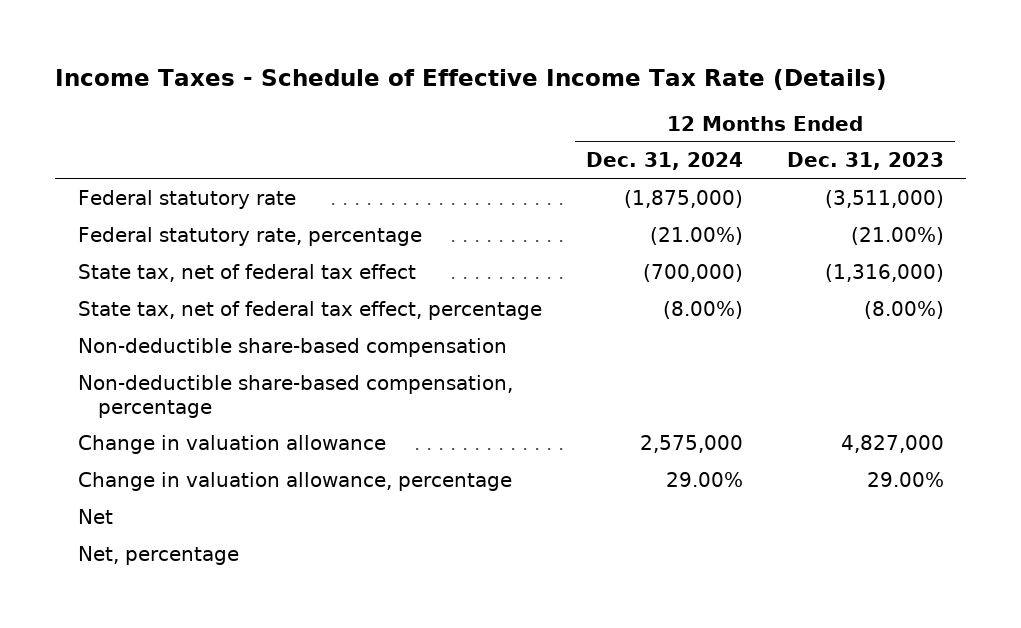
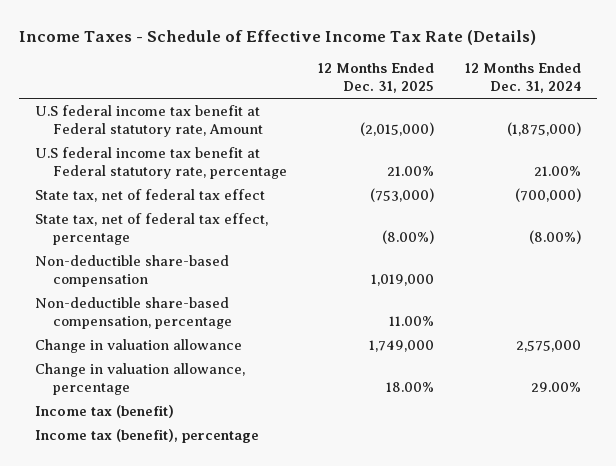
[786,152,944,171] Dec. 31, 2023 -> none
none -> [317,63,434,94] 12 Months Ended Dec. 31, 2025
[77,190,296,210] Federal statutory rate -> [34,104,263,138] U.S federal income tax benefit at Federal statutory rate, Amount
[77,227,422,247] Federal statutory rate, percentage -> [34,146,287,180] U.S federal income tax benefit at Federal statutory rate, percentage
[649,227,743,246] (21.00%) -> [534,166,582,177] 21.00%
[77,509,113,525] Net -> [34,404,174,418] Income tax (benefit)
[77,546,239,566] Net, percentage -> [34,428,259,443] Income tax (benefit), percentage

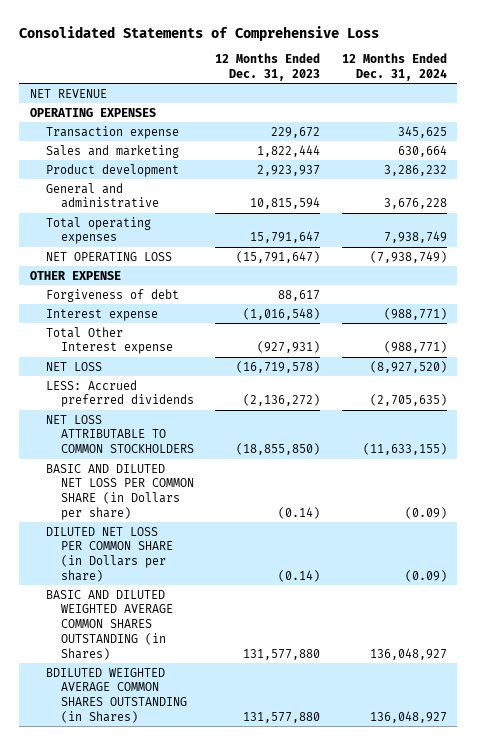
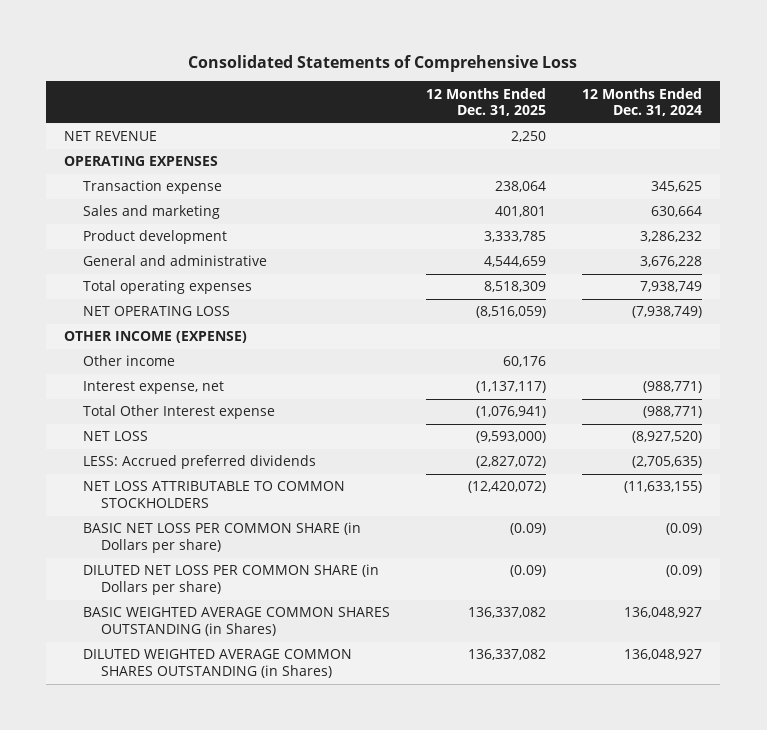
[215,52,321,81] 12 Months Ended Dec. 31, 2023 -> none
none -> [425,87,546,117] 12 Months Ended Dec. 31, 2025
[45,288,179,302] Forgiveness of debt -> none
[30,270,122,280] OTHER EXPENSE -> [64,331,248,344] OTHER INCOME (EXPENSE)
none -> [82,355,175,367] Other income
[45,308,158,321] Interest expense -> [82,381,224,395] Interest expense, net
[45,463,194,521] BASIC AND DILUTED NET LOSS PER COMMON SHARE (in Dollars per share) -> [82,522,361,553] BASIC NET LOSS PER COMMON SHARE (in Dollars per share)
[45,589,173,660] BASIC AND DILUTED WEIGHTED AVERAGE COMMON SHARES OUTSTANDING (in Shares) -> [82,607,390,636] BASIC WEIGHTED AVERAGE COMMON SHARES OUTSTANDING (in Shares)
[45,667,187,724] BDILUTED WEIGHTED AVERAGE COMMON SHARES OUTSTANDING (in Shares) -> [82,649,352,678] DILUTED WEIGHTED AVERAGE COMMON SHARES OUTSTANDING (in Shares)

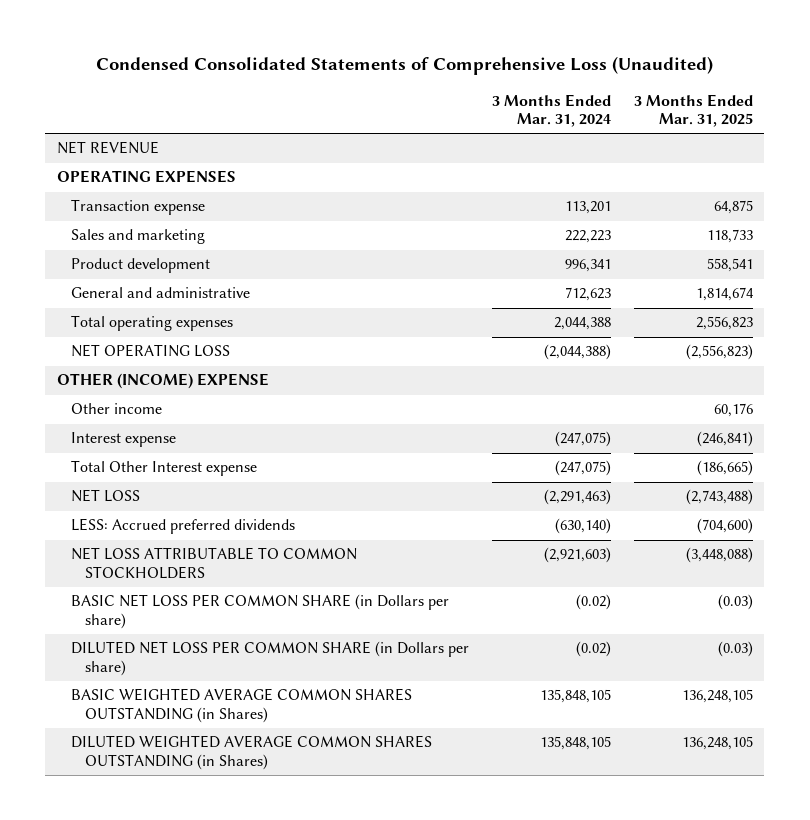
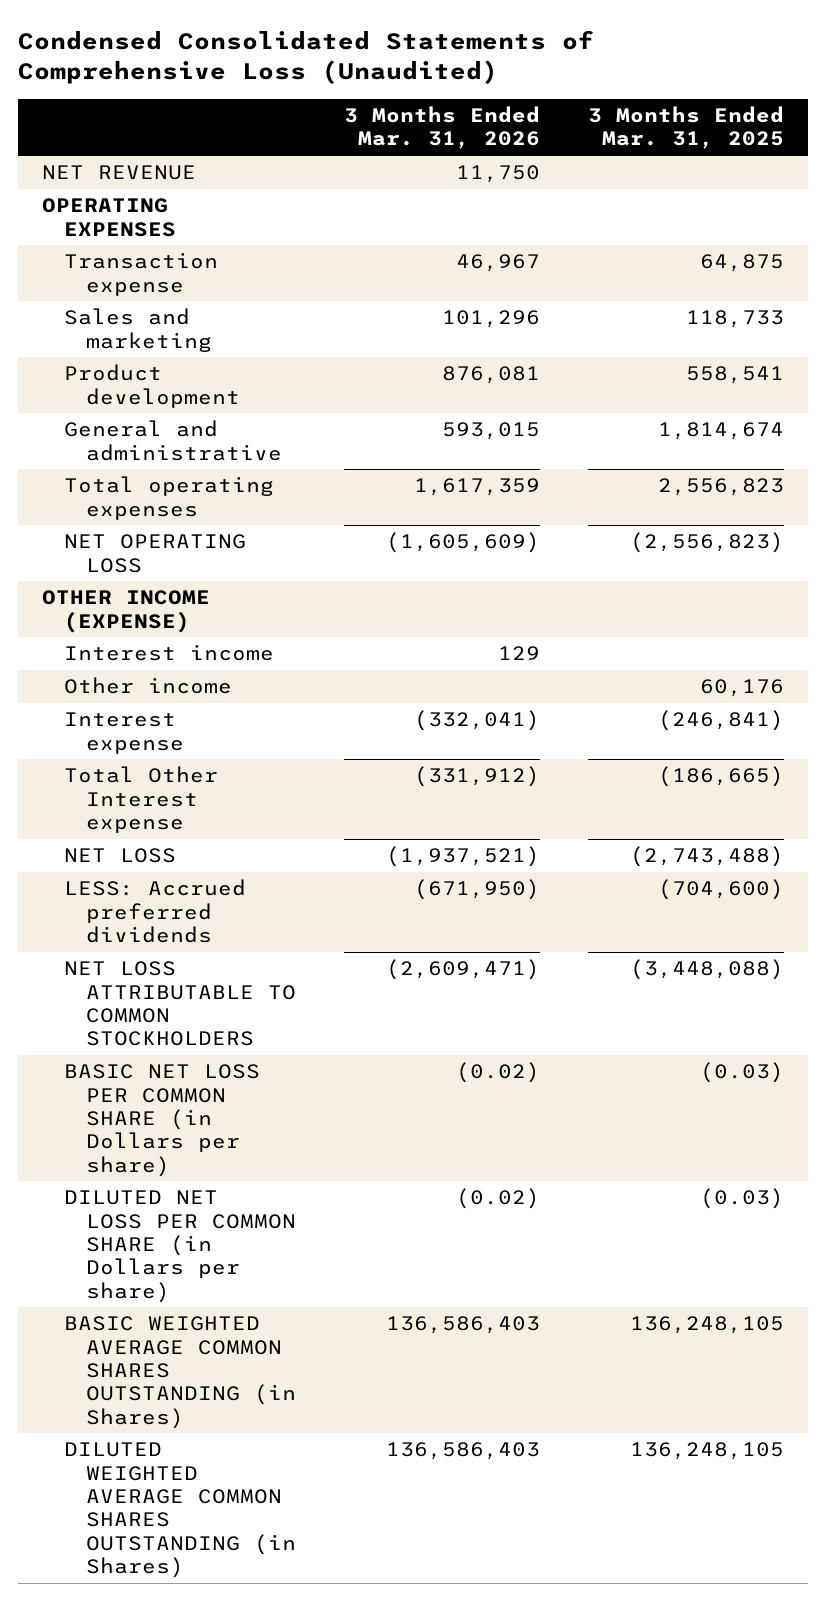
[491,93,611,128] 3 Months Ended Mar. 31, 2024 -> none
none -> [344,106,541,150] 3 Months Ended Mar. 31, 2026
[56,373,269,390] OTHER (INCOME) EXPENSE -> [42,590,211,633] OTHER INCOME (EXPENSE)
none -> [64,644,275,662] Interest income

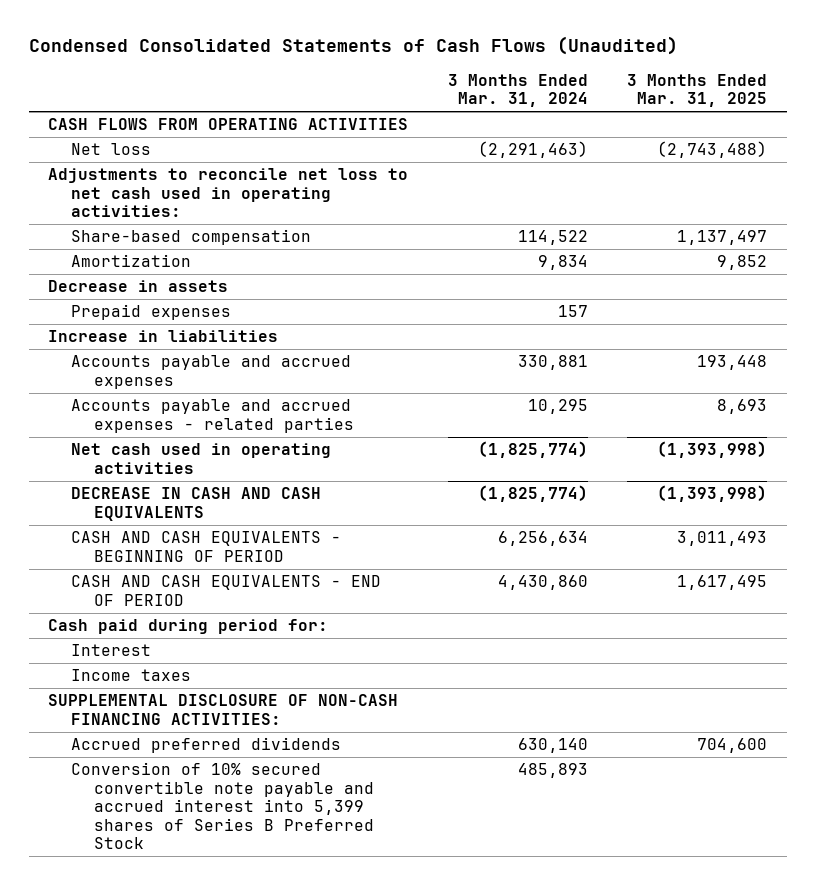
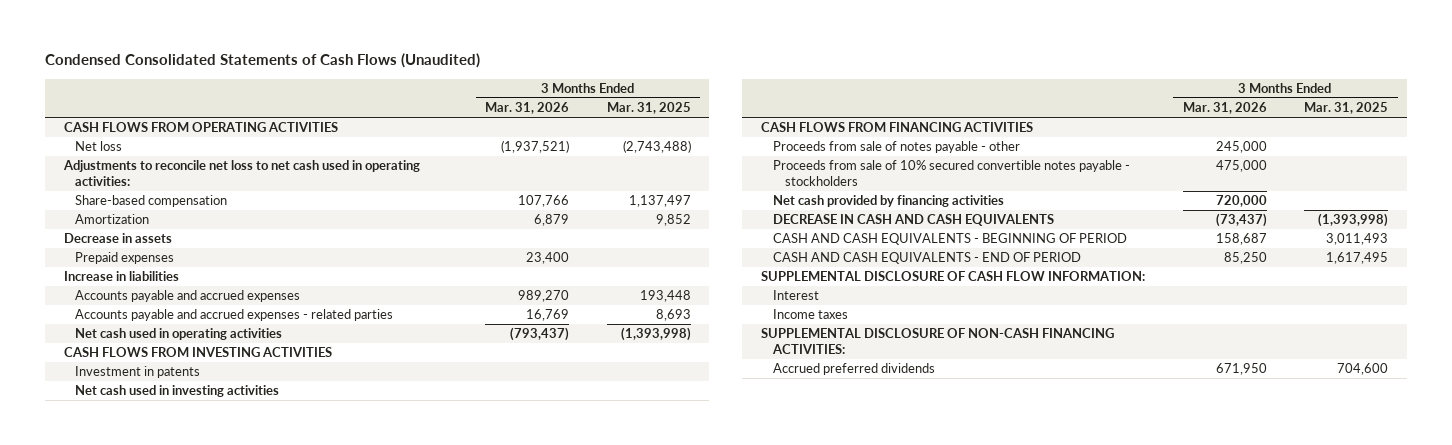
[447,73,588,108] 3 Months Ended Mar. 31, 2024 -> none
none -> [485,102,570,115] Mar. 31, 2026
none -> [63,347,332,358] CASH FLOWS FROM INVESTING ACTIVITIES
none -> [75,366,201,379] Investment in patents
none -> [75,385,280,398] Net cash used in investing activities
none -> [761,122,1034,133] CASH FLOWS FROM FINANCING ACTIVITIES
none -> [772,141,1020,154] Proceeds from sale of notes payable - other
none -> [772,160,1130,187] Proceeds from sale of 10% secured convertible notes payable - stockholders
none -> [772,195,1004,208] Net cash provided by financing activities
[48,619,329,635] Cash paid during period for: -> [761,271,1146,282] SUPPLEMENTAL DISCLOSURE OF CASH FLOW INFORMATION:
[71,762,375,850] Conversion of 10% secured convertible note payable and accrued interest into 5,399 shares of Series B Preferred Stock -> none

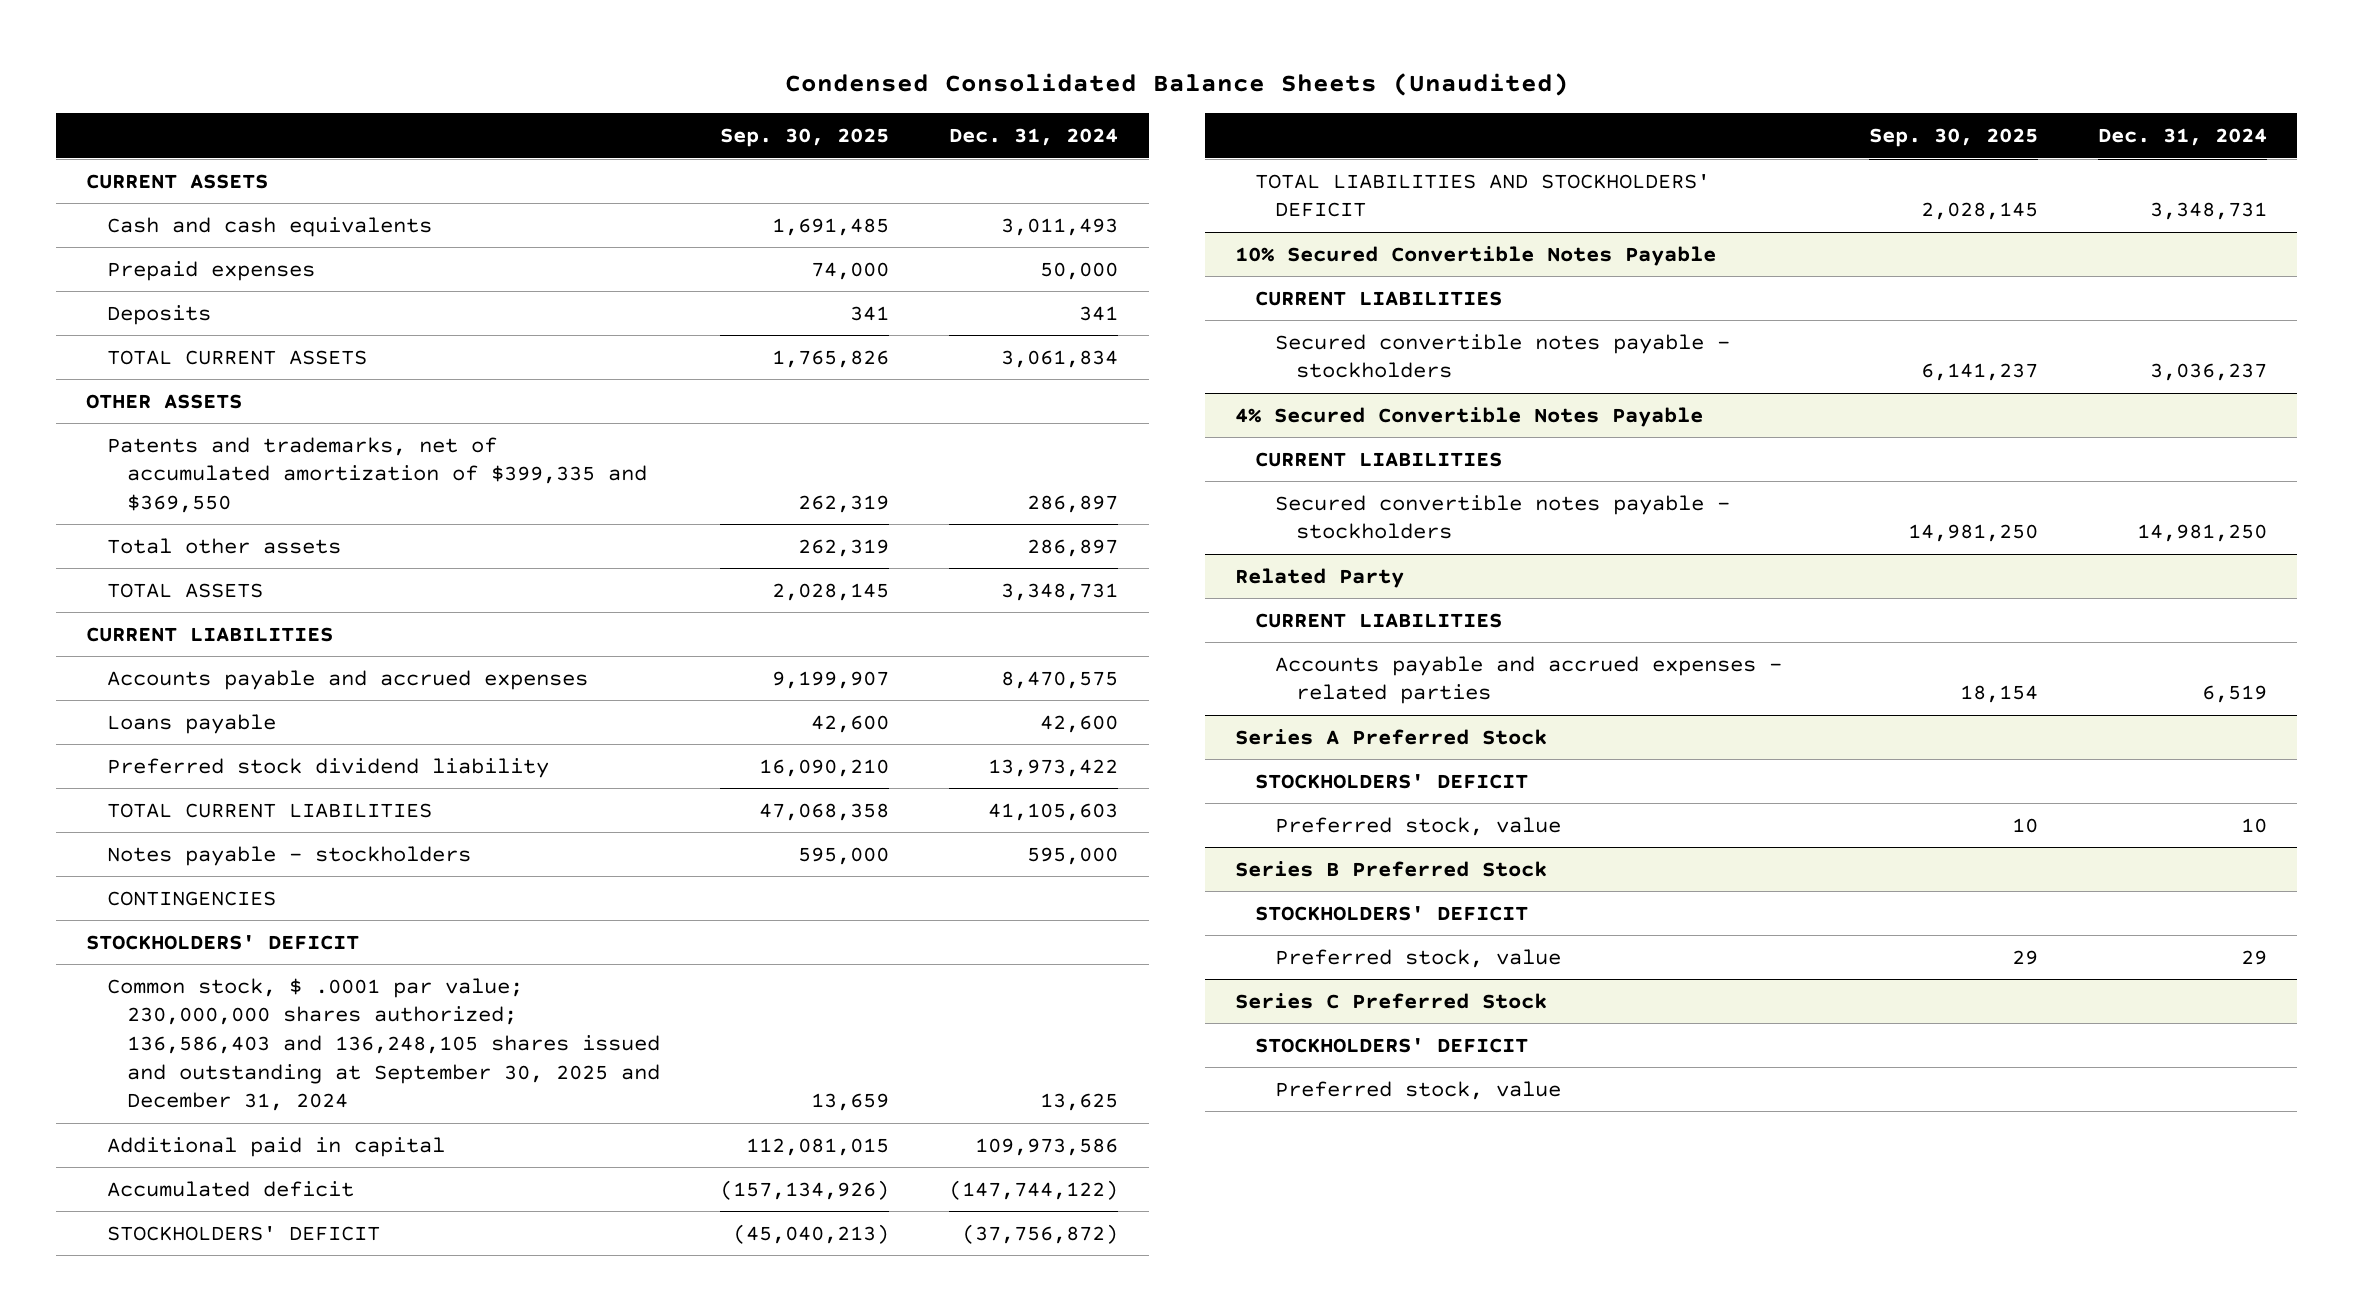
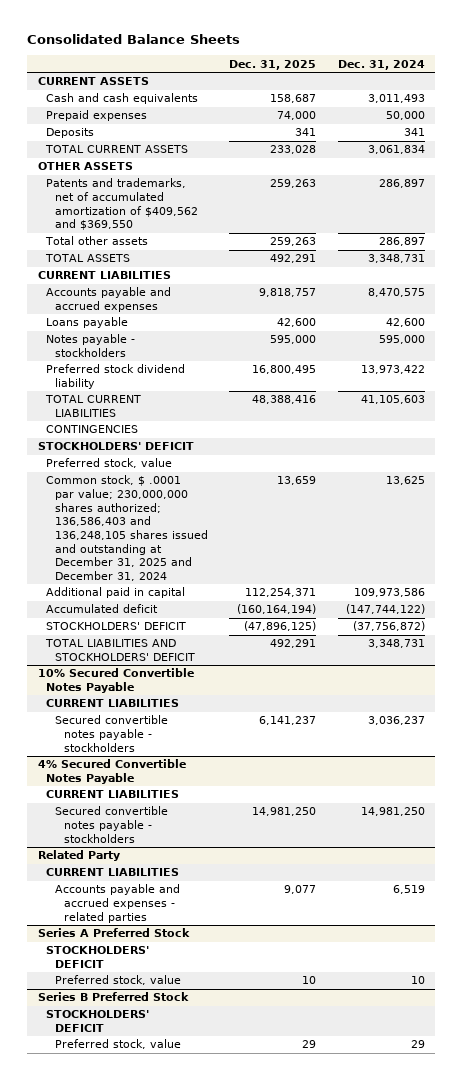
[784,72,1569,96] Condensed Consolidated Balance Sheets (Unaudited) -> [27,34,241,45] Consolidated Balance Sheets
[720,128,890,148] Sep. 30, 2025 -> none
none -> [229,59,317,70] Dec. 31, 2025
[106,436,647,513] Patents and trademarks, net of accumulated amortization of $399,335 and $369,550 -> [46,178,199,231] Patents and trademarks, net of accumulated amortization of $409,562 and $369,550
[106,845,471,866] Notes payable - stockholders -> [46,334,136,358] Notes payable - stockholders
none -> [46,458,173,469] Preferred stock, value
[106,977,660,1112] Common stock, $ .0001 par value; 230,000,000 shares authorized; 136,586,403 and 136,248,105 shares issued and outstanding at September 30, 2025 and December 31, 2024 -> [46,475,209,582] Common stock, $ .0001 par value; 230,000,000 shares authorized; 136,586,403 and 136,248,105 shares issued and outstanding at December 31, 2025 and December 31, 2024
[1234,992,1547,1009] Series C Preferred Stock -> none
[1255,1037,1529,1053] STOCKHOLDERS' DEFICIT -> none
[1275,1080,1562,1100] Preferred stock, value -> none

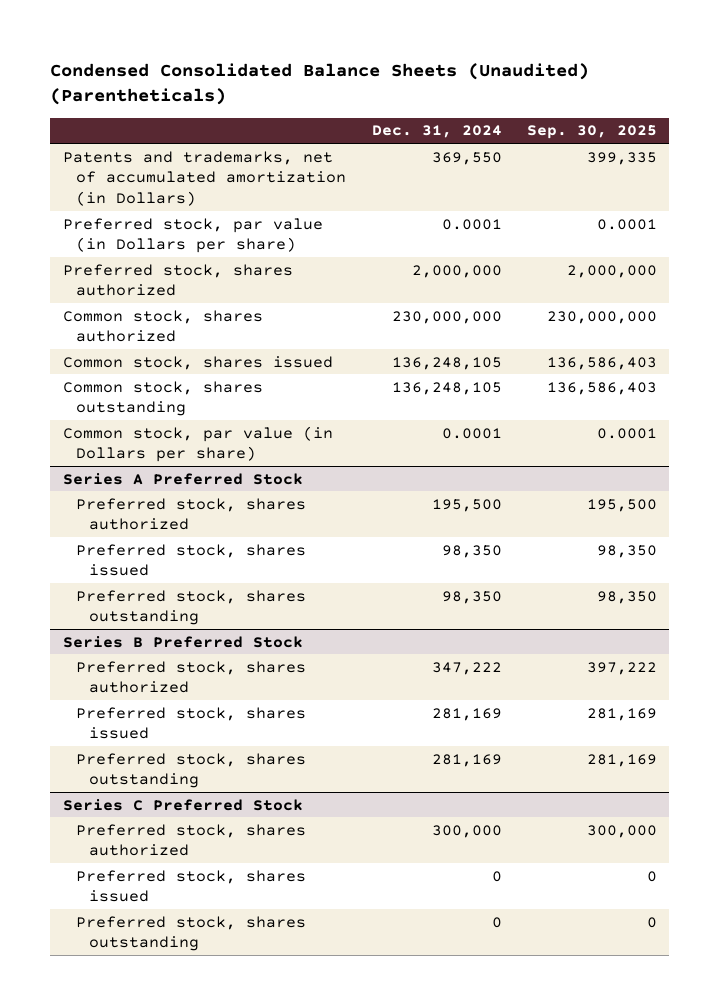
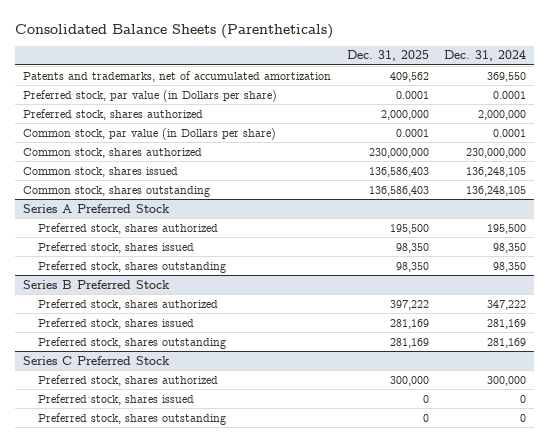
[50,62,590,106] Condensed Consolidated Balance Sheets (Unaudited) (Parentheticals) -> [15,23,334,39] Consolidated Balance Sheets (Parentheticals)
[526,125,657,140] Sep. 30, 2025 -> none
none -> [346,50,429,62] Dec. 31, 2025
[63,150,347,206] Patents and trademarks, net of accumulated amortization (in Dollars) -> [23,70,332,82] Patents and trademarks, net of accumulated amortization
[63,425,334,463] Common stock, par value (in Dollars per share) -> [23,127,277,140] Common stock, par value (in Dollars per share)

